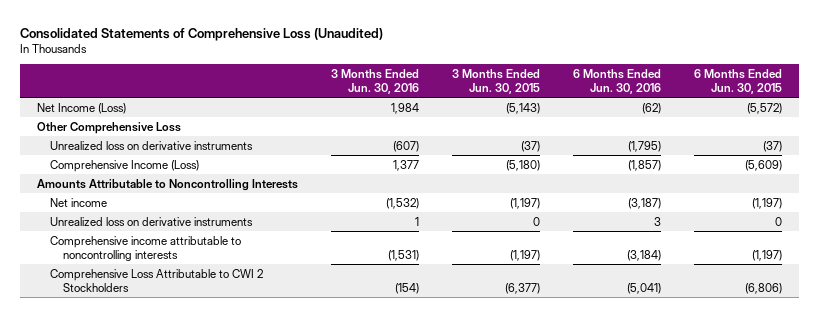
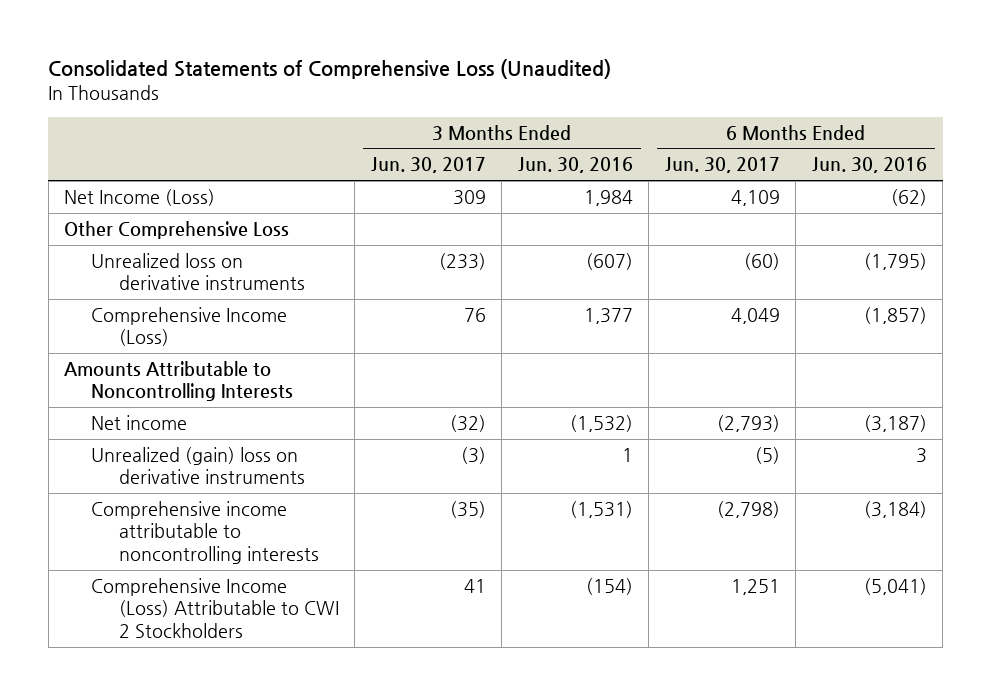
[451,68,540,94] 3 Months Ended Jun. 30, 2015 -> none
[694,68,783,94] 6 Months Ended Jun. 30, 2015 -> none
none -> [370,157,486,174] Jun. 30, 2017
none -> [664,157,780,174] Jun. 30, 2017
[49,216,253,226] Unrealized loss on derivative instruments -> [91,446,305,485] Unrealized (gain) loss on derivative instruments
[49,268,263,292] Comprehensive Loss Attributable to CWI 2 Stockholders -> [91,577,339,638] Comprehensive Income (Loss) Attributable to CWI 2 Stockholders

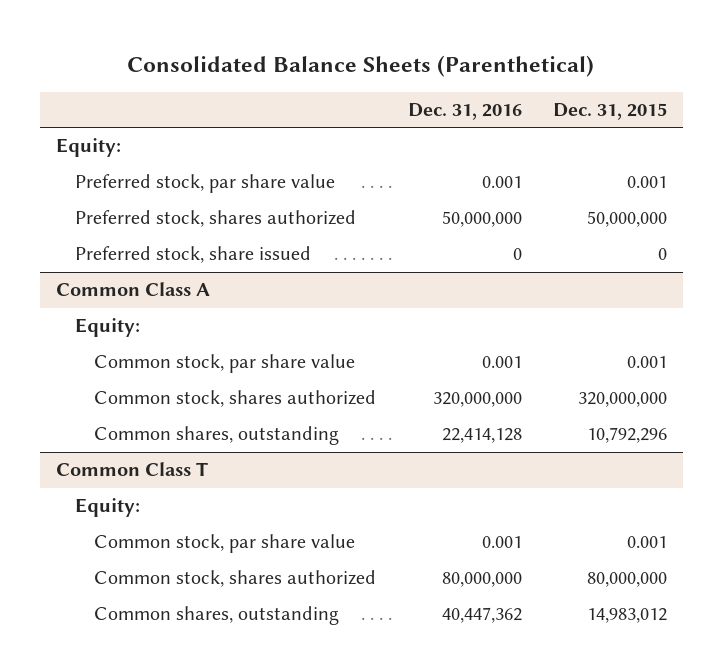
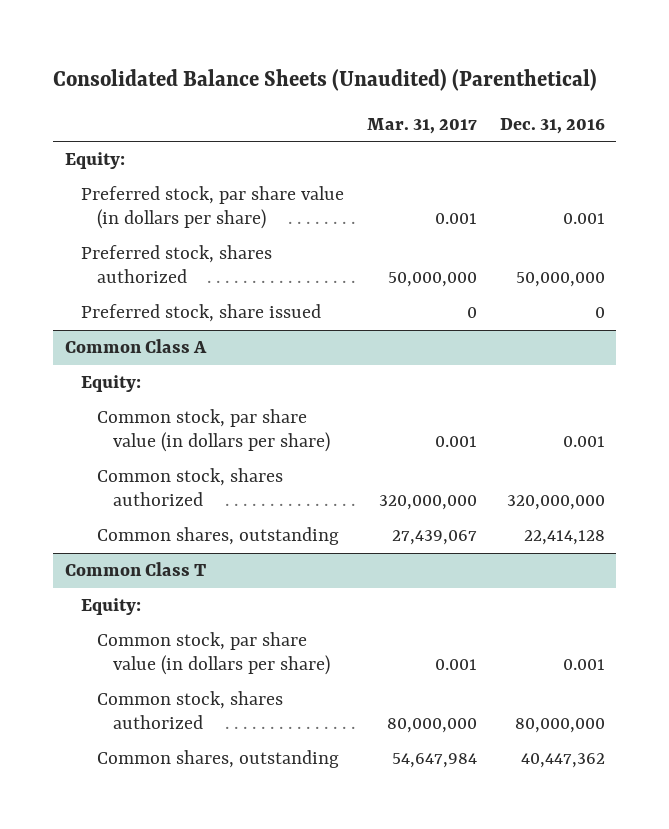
[127,54,595,77] Consolidated Balance Sheets (Parenthetical) -> [53,68,598,91] Consolidated Balance Sheets (Unaudited) (Parenthetical)
[552,103,667,121] Dec. 31, 2015 -> none
none -> [366,117,477,134] Mar. 31, 2017
[75,174,336,194] Preferred stock, par share value -> [80,186,344,230] Preferred stock, par share value (in dollars per share)
[94,354,356,374] Common stock, par share value -> [97,409,331,453] Common stock, par share value (in dollars per share)
[94,534,356,554] Common stock, par share value -> [97,632,331,676] Common stock, par share value (in dollars per share)

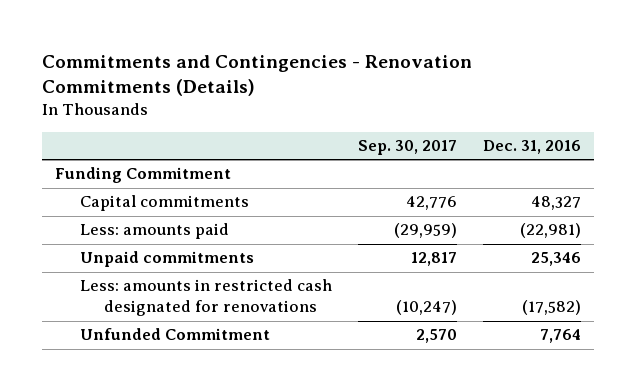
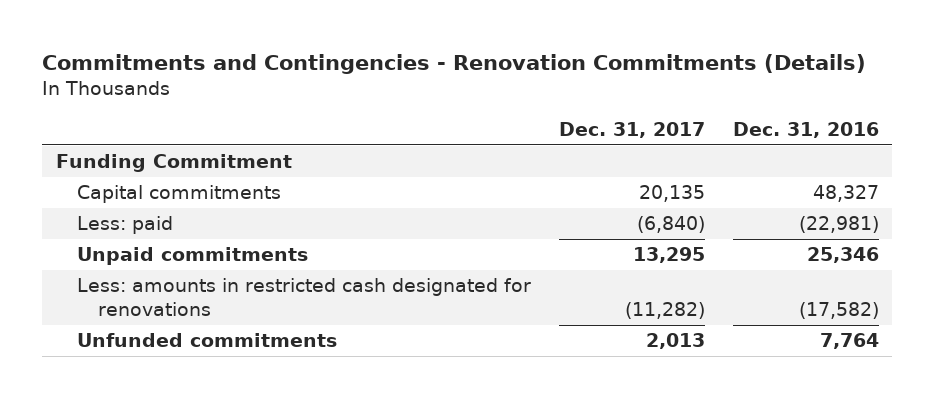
[357,140,457,156] Sep. 30, 2017 -> none
none -> [558,121,705,138] Dec. 31, 2017
[79,223,229,240] Less: amounts paid -> [76,216,173,235] Less: paid
[79,328,270,341] Unfunded Commitment -> [76,333,337,348] Unfunded commitments

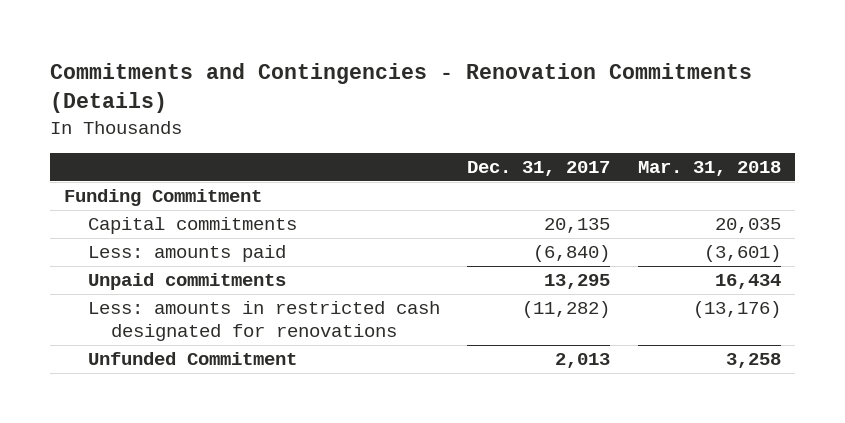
[732,121,879,138] Dec. 31, 2016 -> none
none -> [638,160,782,176] Mar. 31, 2018
[76,216,173,235] Less: paid -> [87,245,286,263] Less: amounts paid
[76,333,337,348] Unfunded commitments -> [87,352,297,366] Unfunded Commitment

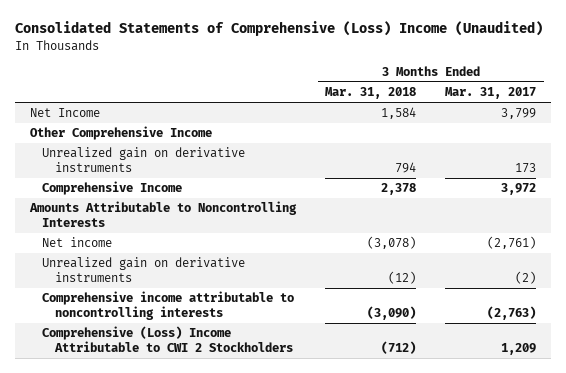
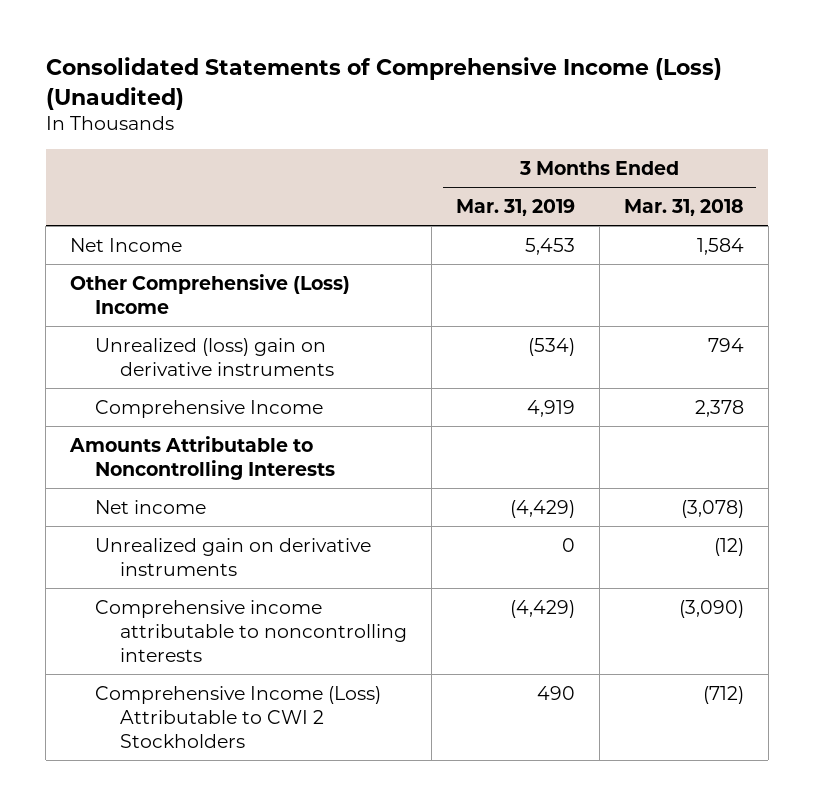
[14,21,543,37] Consolidated Statements of Comprehensive (Loss) Income (Unaudited) -> [45,57,722,110] Consolidated Statements of Comprehensive Income (Loss) (Unaudited)
[445,87,537,100] Mar. 31, 2017 -> none
none -> [455,198,575,216] Mar. 31, 2019
[29,126,212,141] Other Comprehensive Income -> [70,273,351,314] Other Comprehensive (Loss) Income
[42,147,246,173] Unrealized gain on derivative instruments -> [94,337,334,376] Unrealized (loss) gain on derivative instruments
[42,326,294,353] Comprehensive (Loss) Income Attributable to CWI 2 Stockholders -> [94,685,381,749] Comprehensive Income (Loss) Attributable to CWI 2 Stockholders

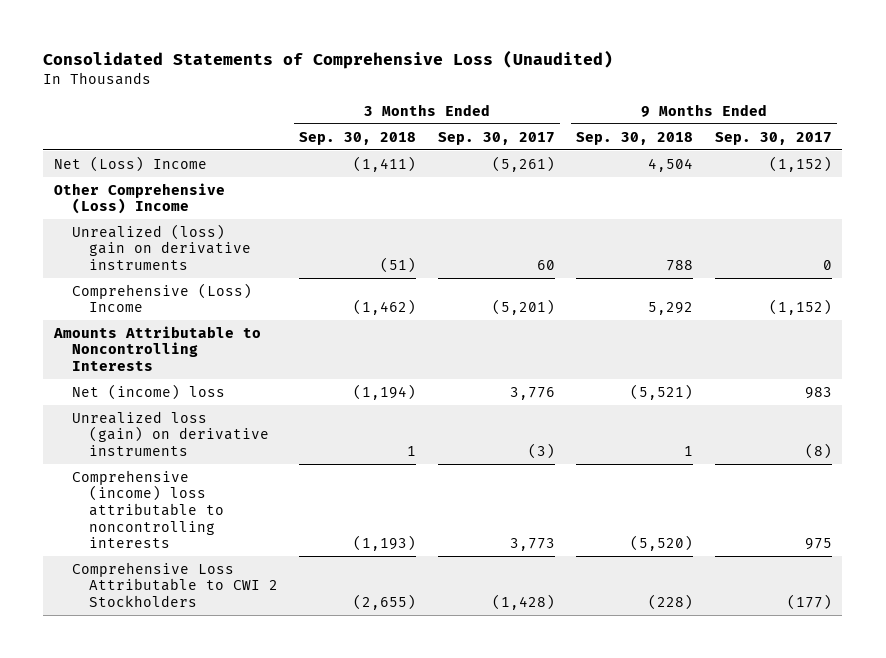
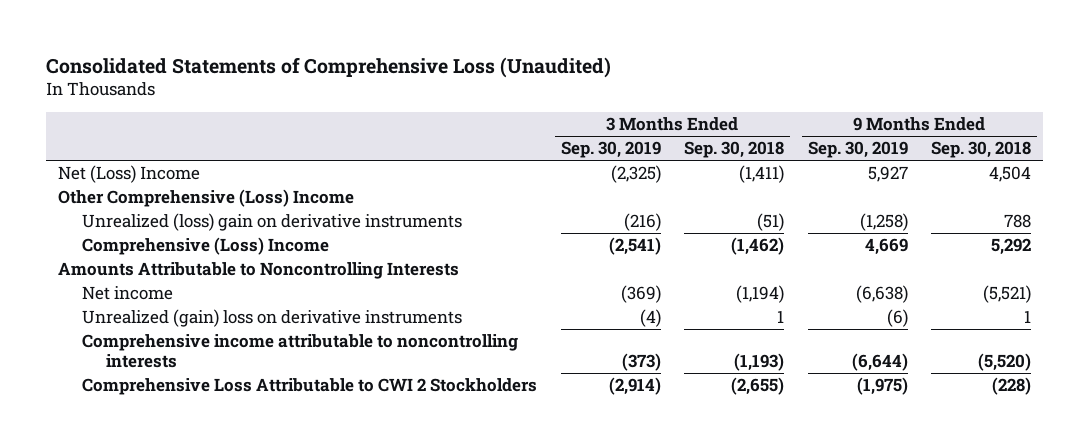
[437,131,555,145] Sep. 30, 2017 -> none
[714,131,832,145] Sep. 30, 2017 -> none
none -> [560,141,661,159] Sep. 30, 2019
none -> [807,141,908,159] Sep. 30, 2019
[71,383,225,400] Net (income) loss -> [82,286,174,301] Net income
[71,410,269,457] Unrealized loss (gain) on derivative instruments -> [82,309,463,328] Unrealized (gain) loss on derivative instruments
[71,469,224,549] Comprehensive (income) loss attributable to noncontrolling interests -> [82,334,519,368] Comprehensive income attributable to noncontrolling interests

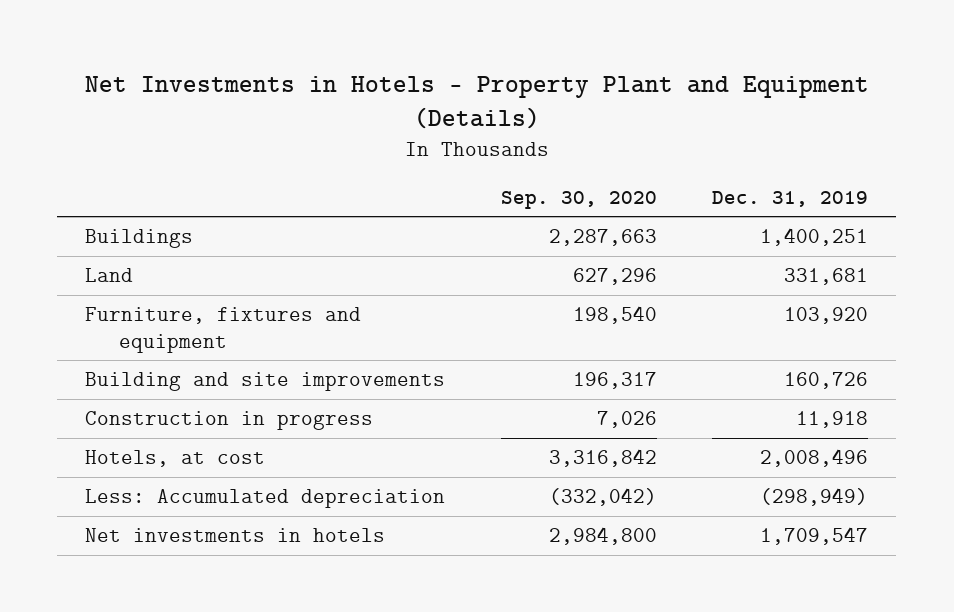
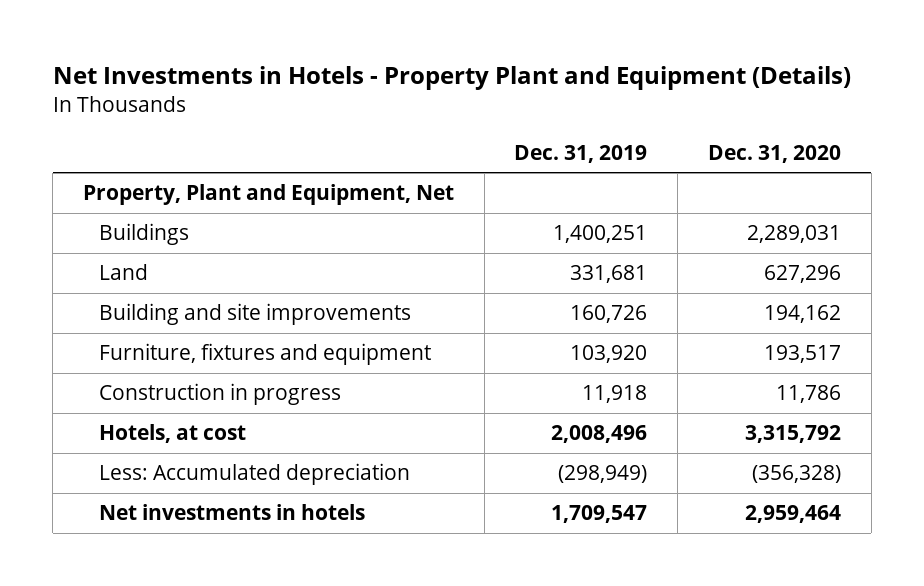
[500,190,657,209] Sep. 30, 2020 -> none
none -> [707,144,841,163] Dec. 31, 2020
none -> [82,184,454,206] Property, Plant and Equipment, Net
[85,306,362,353] Furniture, fixtures and equipment -> [99,343,432,366] Furniture, fixtures and equipment

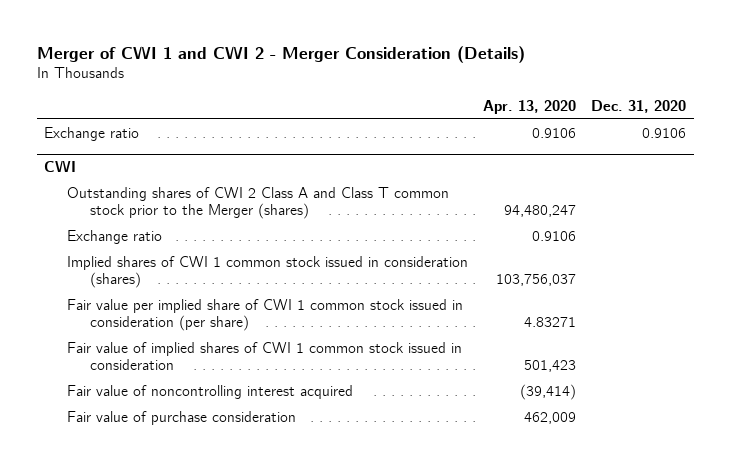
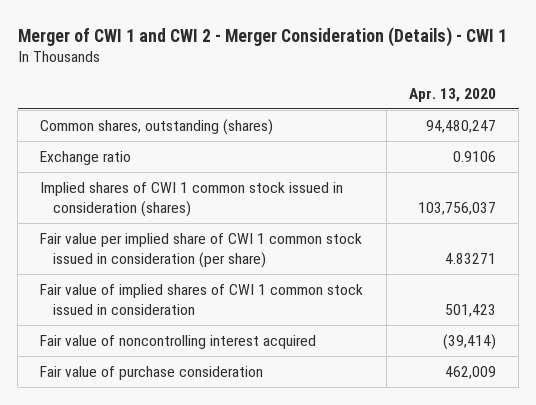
[36,46,525,64] Merger of CWI 1 and CWI 2 - Merger Consideration (Details) -> [17,26,507,47] Merger of CWI 1 and CWI 2 - Merger Consideration (Details) - CWI 1
[591,99,687,113] Dec. 31, 2020 -> none
[44,126,140,141] Exchange ratio -> none
[44,160,77,173] CWI -> none
[66,186,449,219] Outstanding shares of CWI 2 Class A and Class T common stock prior to the Merger (shares) -> [40,119,274,136] Common shares, outstanding (shares)

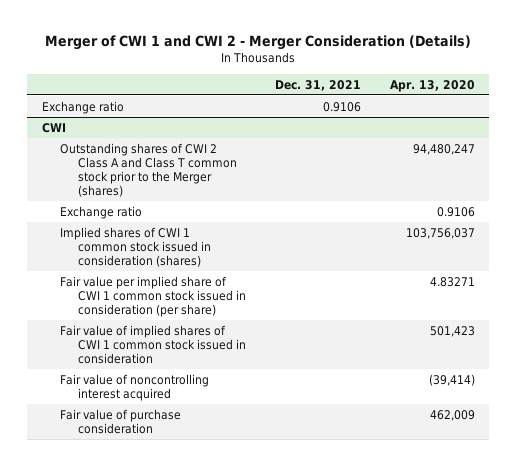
[17,26,507,47] Merger of CWI 1 and CWI 2 - Merger Consideration (Details) - CWI 1 -> [45,35,472,51] Merger of CWI 1 and CWI 2 - Merger Consideration (Details)
none -> [275,80,362,92] Dec. 31, 2021
none -> [41,100,124,114] Exchange ratio
none -> [41,122,66,133] CWI
[40,119,274,136] Common shares, outstanding (shares) -> [59,142,238,198] Outstanding shares of CWI 2 Class A and Class T common stock prior to the Merger (shares)

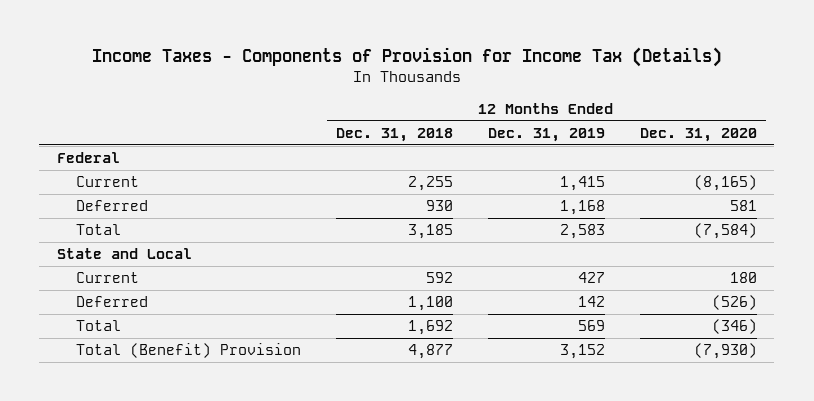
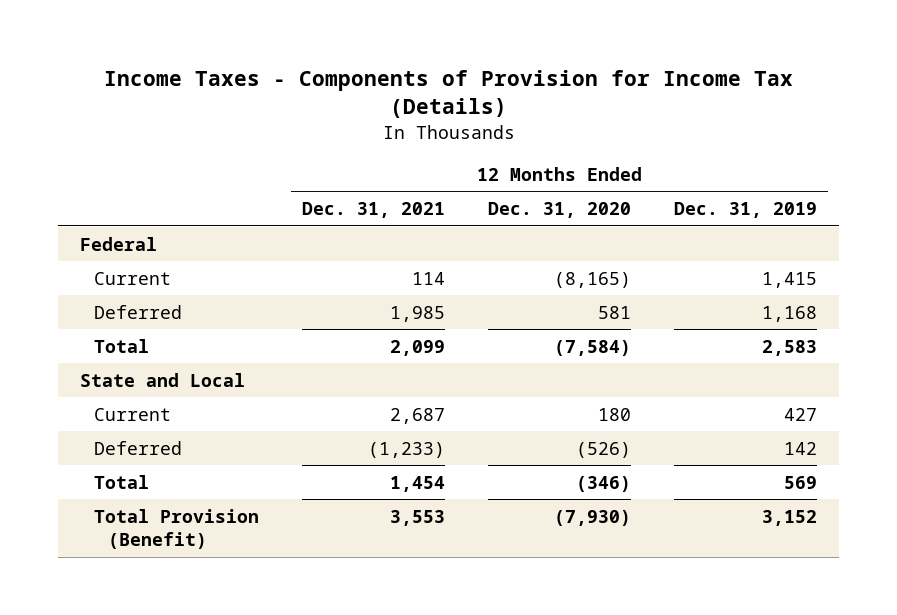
[335,127,453,142] Dec. 31, 2018 -> none
none -> [301,202,445,219] Dec. 31, 2021
[75,343,301,359] Total (Benefit) Provision -> [93,508,259,550] Total Provision (Benefit)

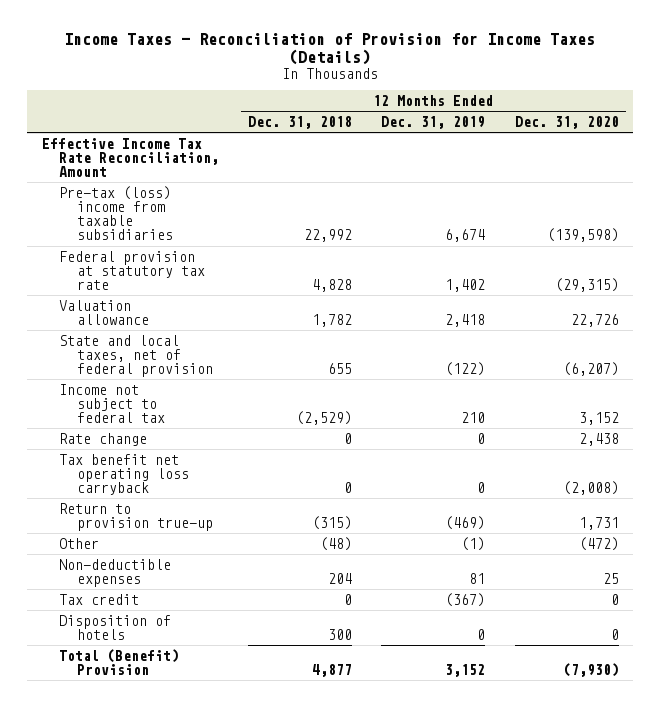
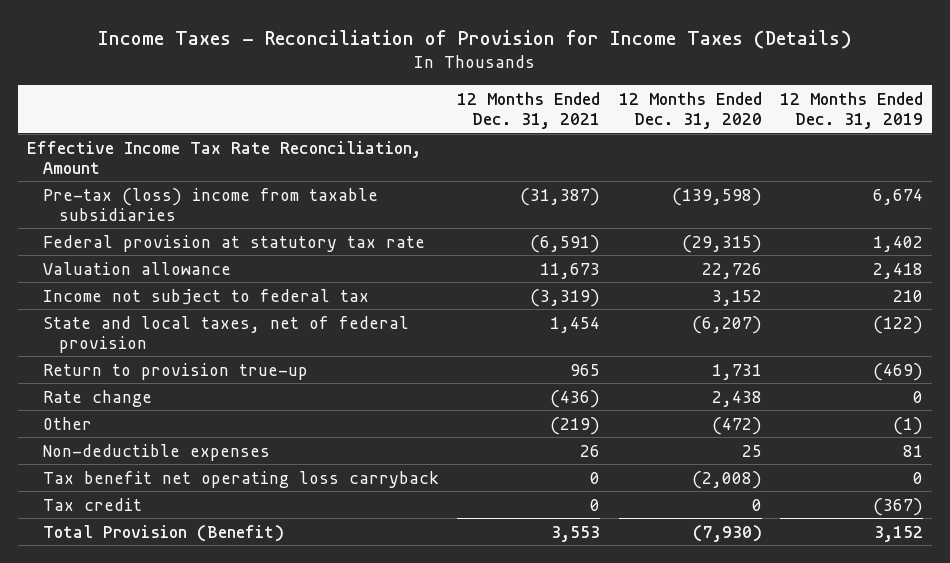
[248,116,353,130] Dec. 31, 2018 -> none
none -> [457,92,601,130] 12 Months Ended Dec. 31, 2021
[59,334,213,378] State and local taxes, net of federal provision -> [42,315,409,353] State and local taxes, net of federal provision
[59,432,148,446] Rate change -> [42,389,152,407] Rate change
[59,453,189,496] Tax benefit net operating loss carryback -> [42,470,439,488] Tax benefit net operating loss carryback
[59,614,172,640] Disposition of hotels -> none
[59,648,180,675] Total (Benefit) Provision -> [42,524,284,542] Total Provision (Benefit)

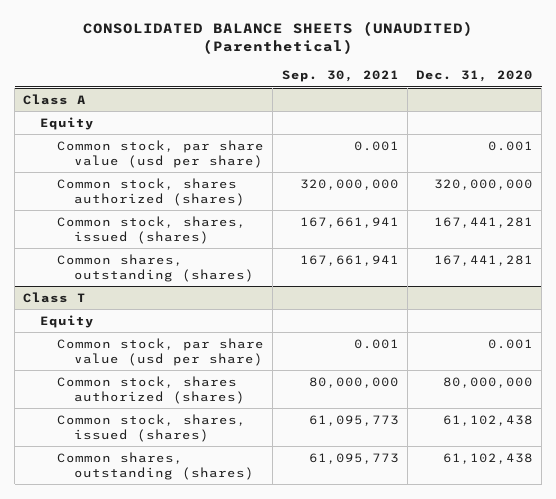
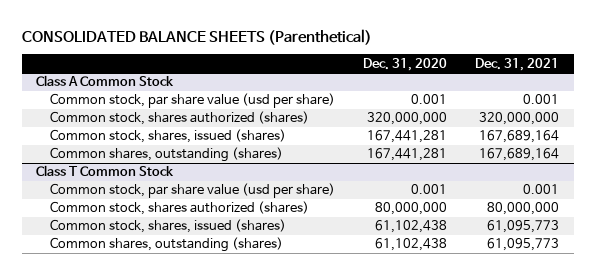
[83,20,474,55] CONSOLIDATED BALANCE SHEETS (UNAUDITED) (Parenthetical) -> [22,28,373,45] CONSOLIDATED BALANCE SHEETS (Parenthetical)
[281,69,399,82] Sep. 30, 2021 -> none
none -> [475,57,560,71] Dec. 31, 2021
[40,116,95,130] Equity -> none
[23,93,87,105] Class A -> [36,75,175,87] Class A Common Stock
[40,314,95,328] Equity -> none
[23,291,87,303] Class T -> [36,165,175,177] Class T Common Stock

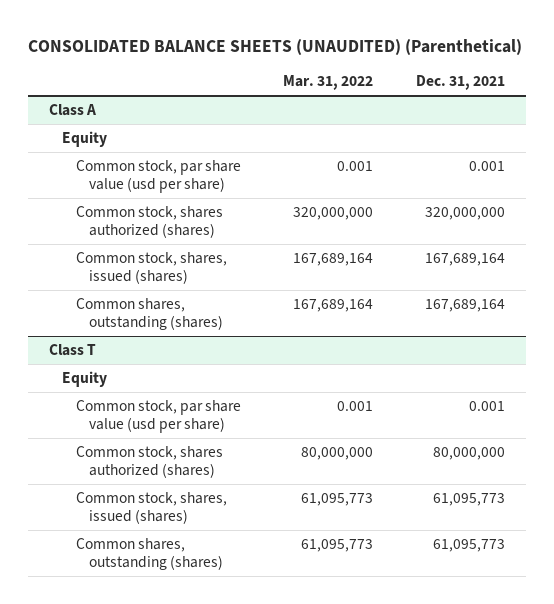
[22,28,373,45] CONSOLIDATED BALANCE SHEETS (Parenthetical) -> [27,38,522,55] CONSOLIDATED BALANCE SHEETS (UNAUDITED) (Parenthetical)
[363,57,448,71] Dec. 31, 2020 -> none
none -> [283,75,374,91] Mar. 31, 2022
[36,75,175,87] Class A Common Stock -> [49,104,97,117] Class A
none -> [62,131,108,148] Equity
[36,165,175,177] Class T Common Stock -> [49,344,97,357] Class T
none -> [62,371,108,388] Equity

